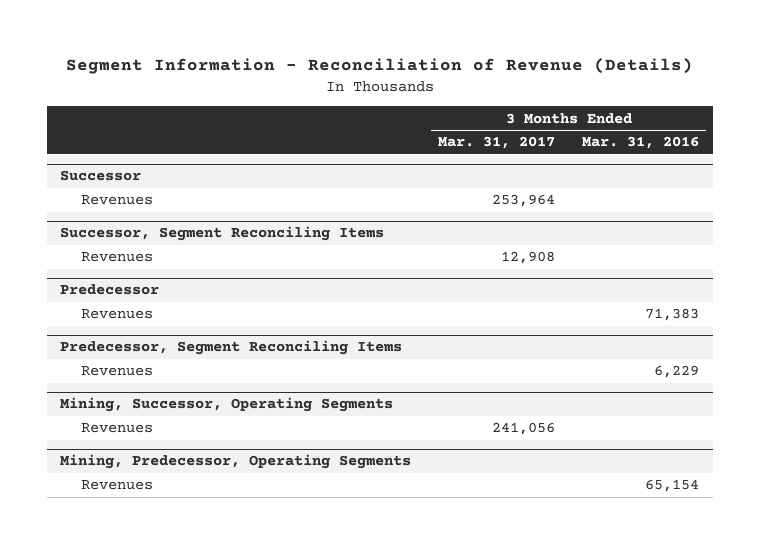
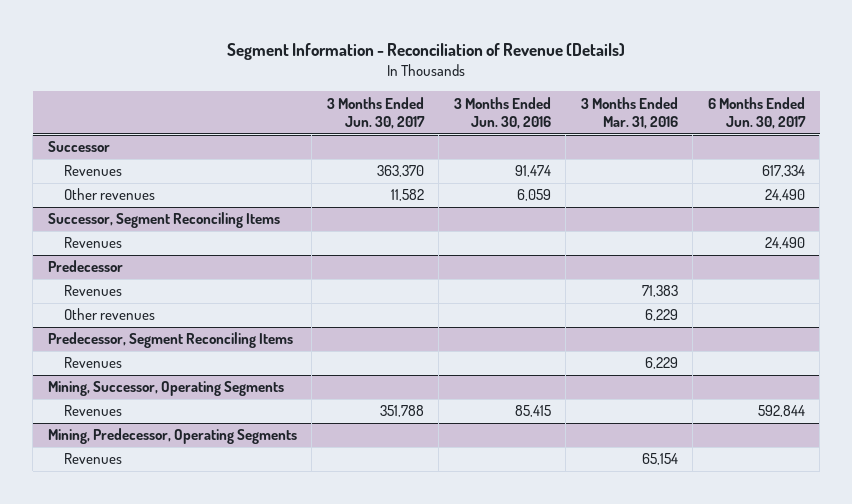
[438,136,556,150] Mar. 31, 2017 -> none
none -> [326,96,425,130] 3 Months Ended Jun. 30, 2017
none -> [453,96,551,130] 3 Months Ended Jun. 30, 2016
none -> [707,96,806,130] 6 Months Ended Jun. 30, 2017
none -> [64,188,156,201] Other revenues
none -> [64,308,156,321] Other revenues

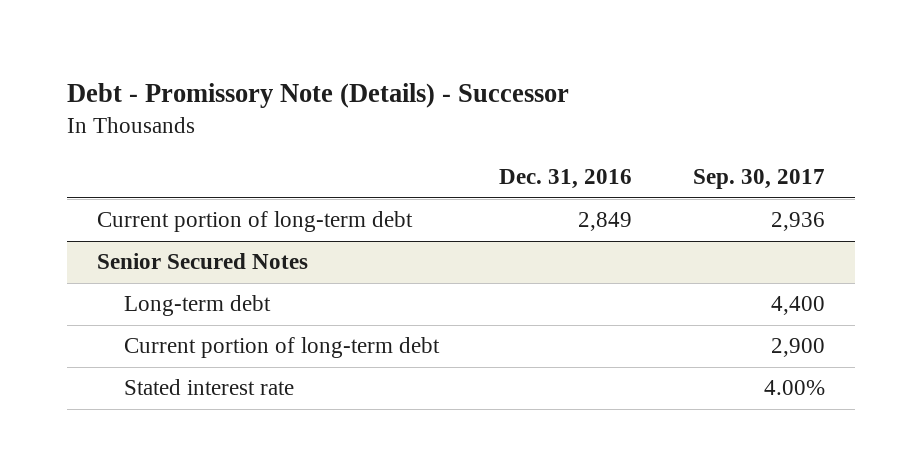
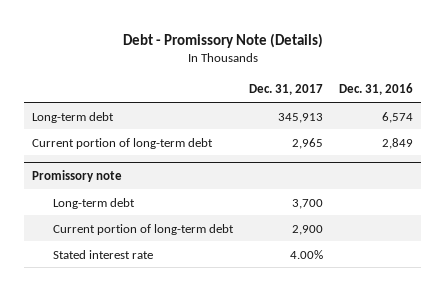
[66,83,569,109] Debt - Promissory Note (Details) - Successor -> [122,32,323,48] Debt - Promissory Note (Details)
[693,169,826,190] Sep. 30, 2017 -> none
none -> [248,84,323,96] Dec. 31, 2017
none -> [32,111,115,123] Long-term debt
[96,253,308,270] Senior Secured Notes -> none
[123,295,271,317] Long-term debt -> none
[123,337,440,359] Current portion of long-term debt -> none
[123,379,294,396] Stated interest rate -> none
none -> [32,170,123,183] Promissory note
none -> [52,197,135,209] Long-term debt
none -> [52,223,234,235] Current portion of long-term debt
none -> [52,249,153,259] Stated interest rate

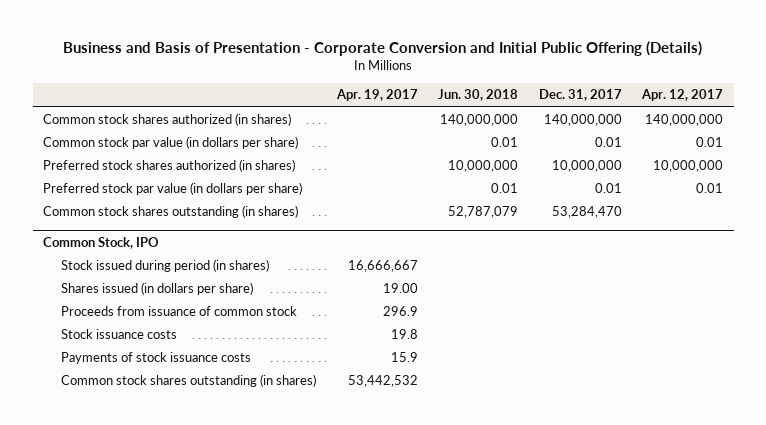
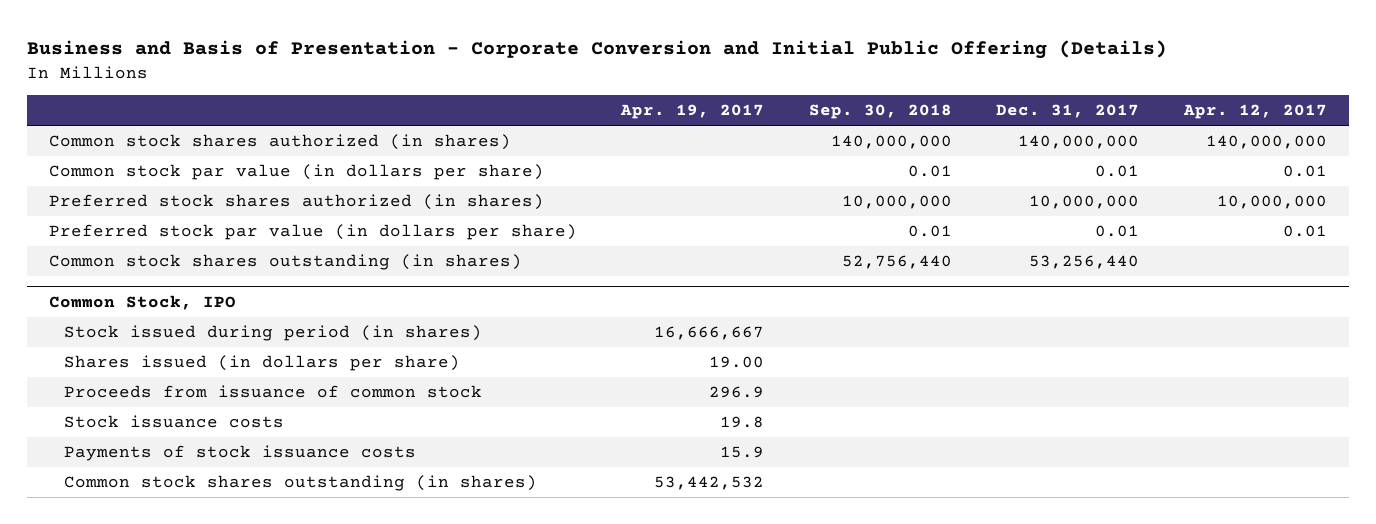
[438,89,519,102] Jun. 30, 2018 -> none
none -> [808,104,952,120] Sep. 30, 2018
[551,206,622,219] 53,284,470 -> [1029,255,1140,270] 53,256,440

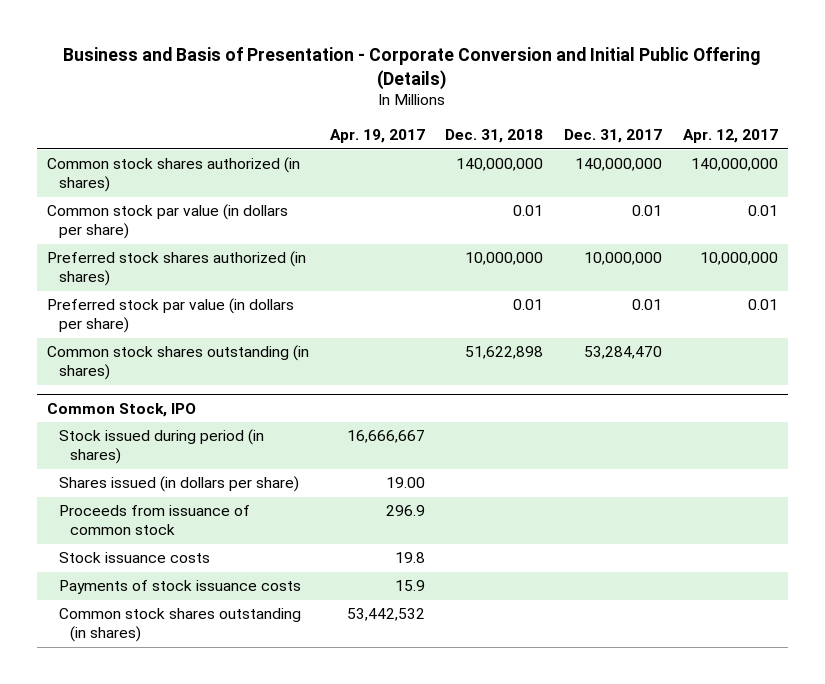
[808,104,952,120] Sep. 30, 2018 -> none
none -> [445,129,544,144] Dec. 31, 2018
[1029,255,1140,270] 53,256,440 -> [583,346,662,360] 53,284,470

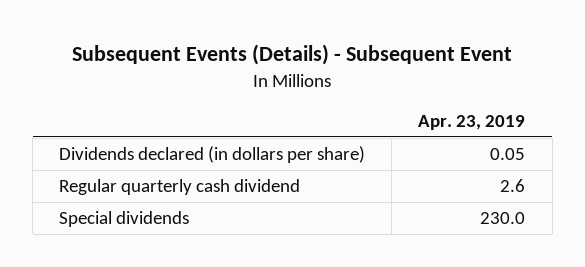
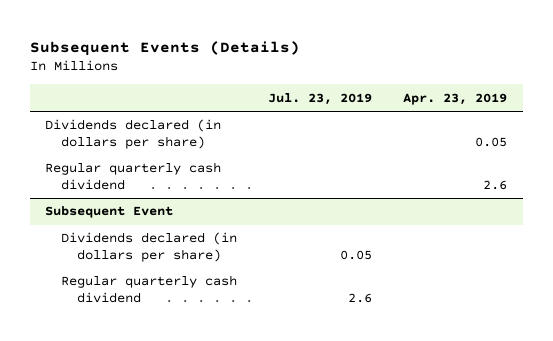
[72,44,513,66] Subsequent Events (Details) - Subsequent Event -> [29,40,300,56] Subsequent Events (Details)
none -> [268,92,373,105] Jul. 23, 2019
[59,210,190,227] Special dividends -> none
none -> [45,206,174,219] Subsequent Event
none -> [61,232,238,263] Dividends declared (in dollars per share)
none -> [61,275,238,304] Regular quarterly cash dividend

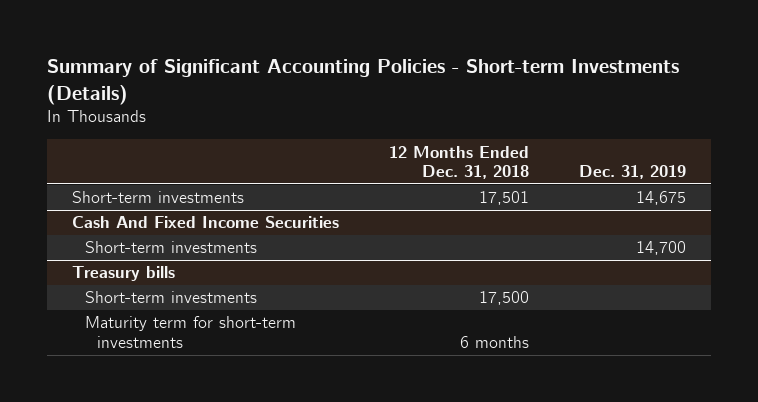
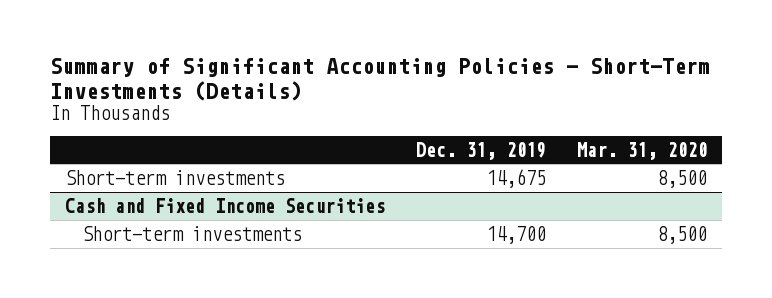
[47,59,680,105] Summary of Significant Accounting Policies - Short-term Investments (Details) -> [50,58,711,101] Summary of Significant Accounting Policies - Short-Term Investments (Details)
[389,145,530,180] 12 Months Ended Dec. 31, 2018 -> none
none -> [576,141,707,160] Mar. 31, 2020
[72,216,340,229] Cash And Fixed Income Securities -> [65,198,386,214] Cash and Fixed Income Securities
[72,266,176,282] Treasury bills -> none
[84,291,257,304] Short-term investments -> none
[84,316,296,348] Maturity term for short-term investments -> none

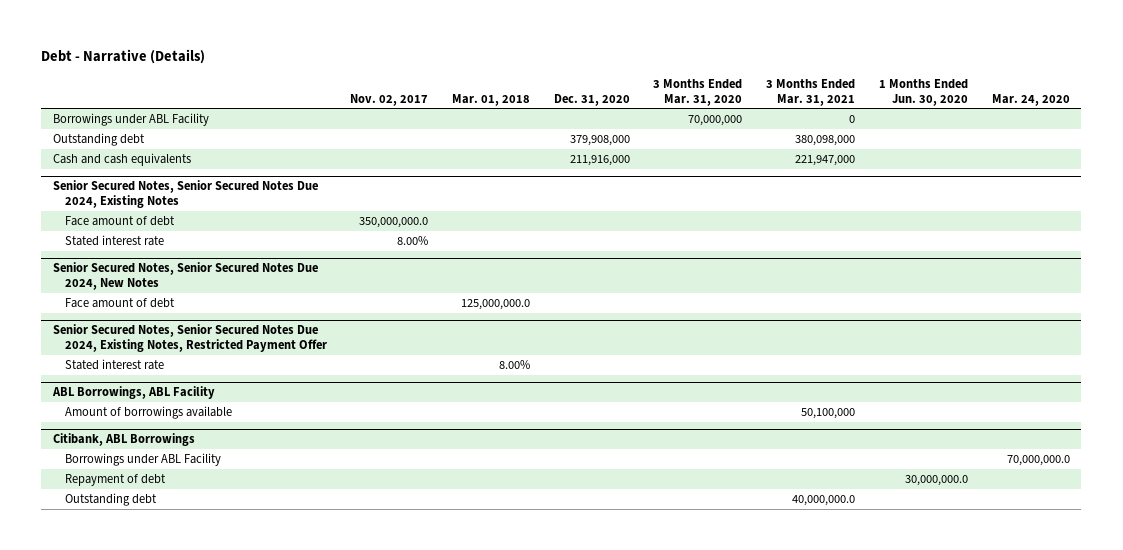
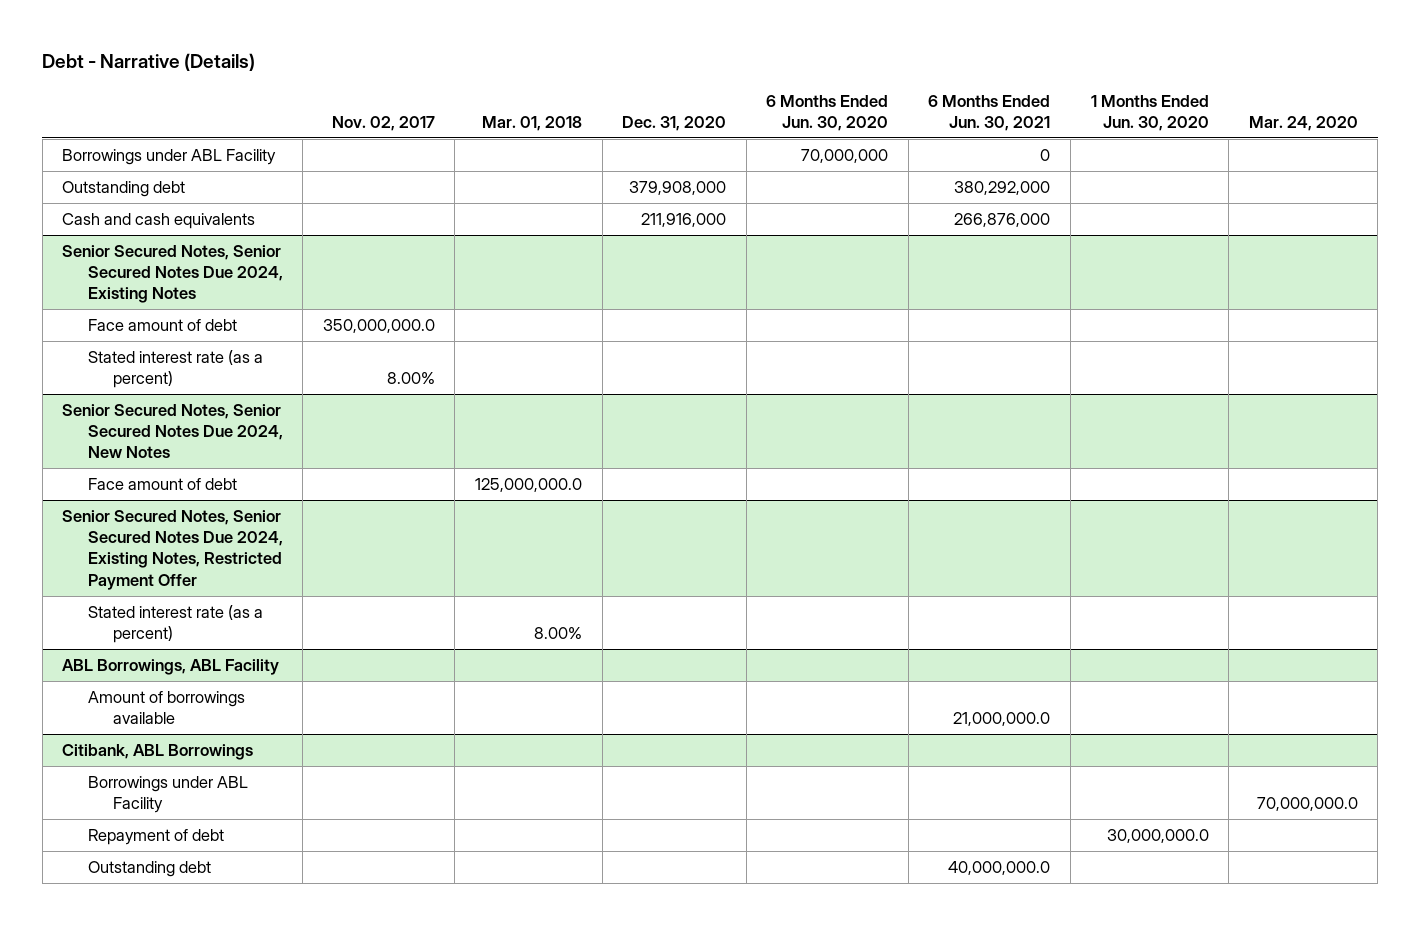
[653,78,743,106] 3 Months Ended Mar. 31, 2020 -> none
[766,78,856,106] 3 Months Ended Mar. 31, 2021 -> none
none -> [766,94,889,131] 6 Months Ended Jun. 30, 2020
none -> [928,94,1051,131] 6 Months Ended Jun. 30, 2021
[64,235,164,247] Stated interest rate -> [87,350,263,389] Stated interest rate (as a percent)
[64,359,164,371] Stated interest rate -> [87,605,263,644] Stated interest rate (as a percent)

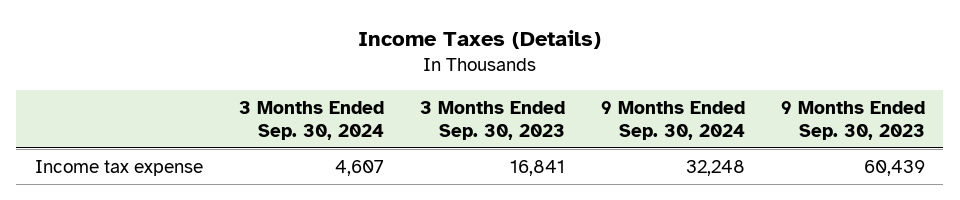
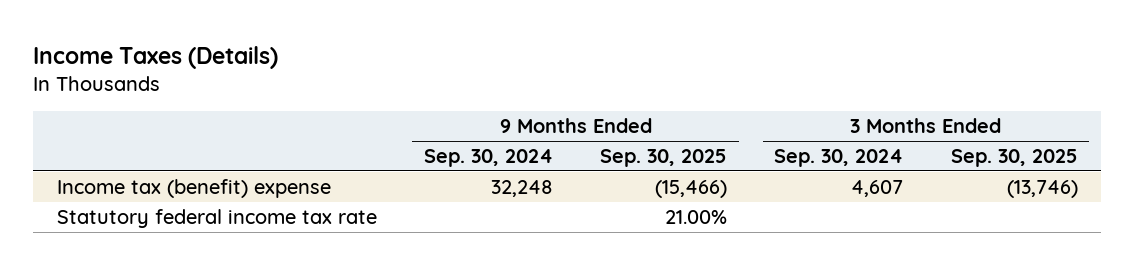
[419,101,565,140] 3 Months Ended Sep. 30, 2023 -> none
[781,101,926,140] 9 Months Ended Sep. 30, 2023 -> none
none -> [600,149,728,168] Sep. 30, 2025
none -> [950,149,1078,168] Sep. 30, 2025
[34,160,203,177] Income tax expense -> [56,178,331,198] Income tax (benefit) expense
none -> [56,208,377,228] Statutory federal income tax rate

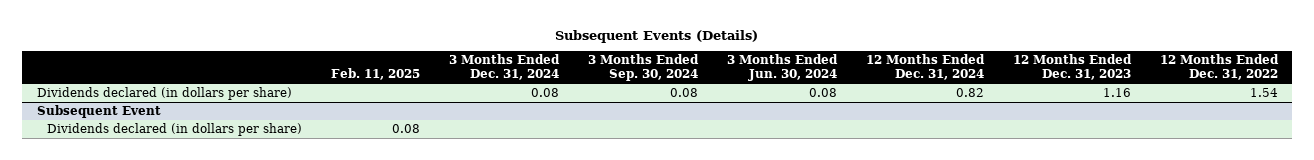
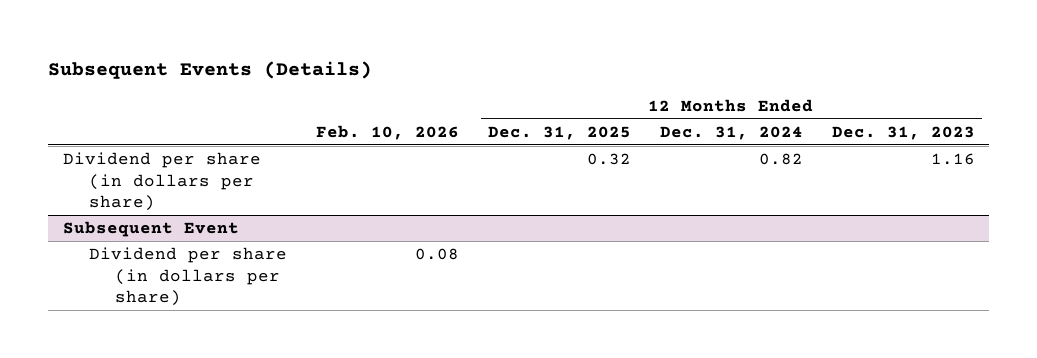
[330,68,420,81] Feb. 11, 2025 -> none
[448,54,560,81] 3 Months Ended Dec. 31, 2024 -> none
[587,54,699,82] 3 Months Ended Sep. 30, 2024 -> none
[726,54,838,82] 3 Months Ended Jun. 30, 2024 -> none
[1159,54,1279,81] 12 Months Ended Dec. 31, 2022 -> none
none -> [315,124,459,140] Feb. 10, 2026
none -> [487,125,631,140] Dec. 31, 2025
[36,87,292,101] Dividends declared (in dollars per share) -> [62,152,261,211] Dividend per share (in dollars per share)
[47,123,303,137] Dividends declared (in dollars per share) -> [89,247,288,306] Dividend per share (in dollars per share)

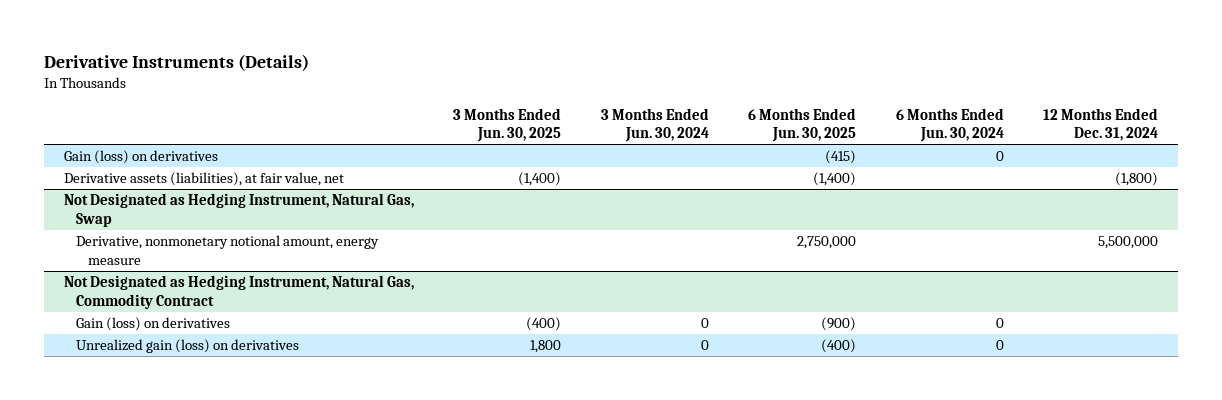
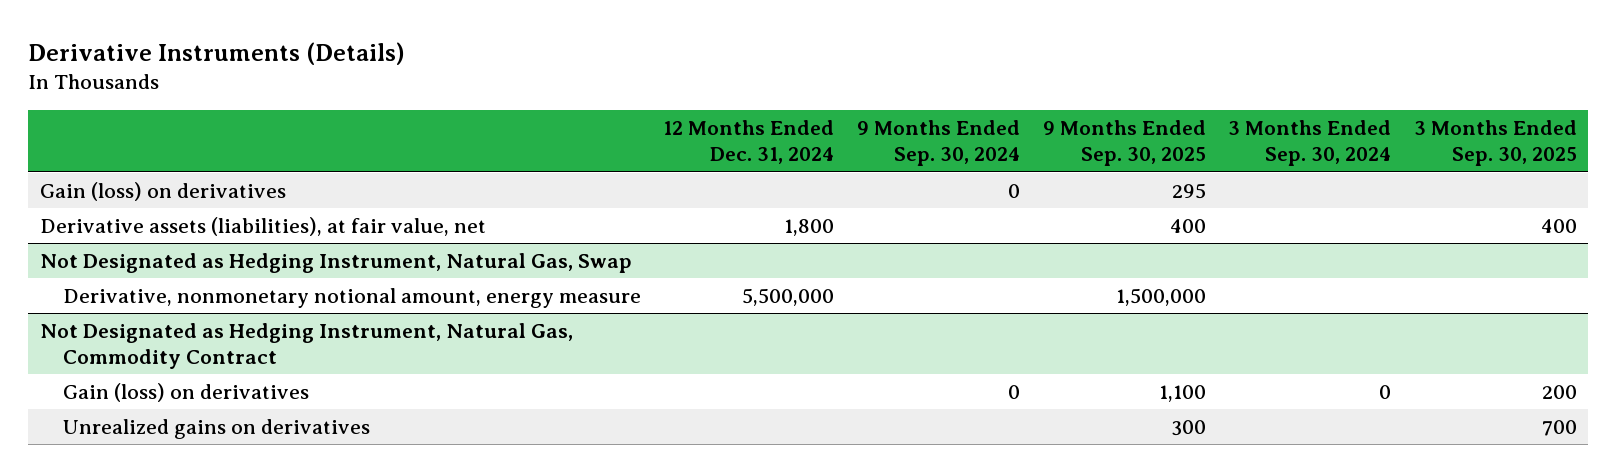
[453,107,562,143] 3 Months Ended Jun. 30, 2025 -> none
[600,107,709,143] 3 Months Ended Jun. 30, 2024 -> none
[748,107,857,143] 6 Months Ended Jun. 30, 2025 -> none
[895,107,1004,143] 6 Months Ended Jun. 30, 2024 -> none
none -> [857,120,1021,167] 9 Months Ended Sep. 30, 2024
none -> [1042,120,1206,167] 9 Months Ended Sep. 30, 2025
none -> [1228,120,1392,167] 3 Months Ended Sep. 30, 2024
none -> [1414,120,1578,167] 3 Months Ended Sep. 30, 2025
[1114,172,1158,187] (1,800) -> [784,218,835,236] 1,800
[76,339,300,354] Unrealized gain (loss) on derivatives -> [62,418,370,439] Unrealized gains on derivatives

